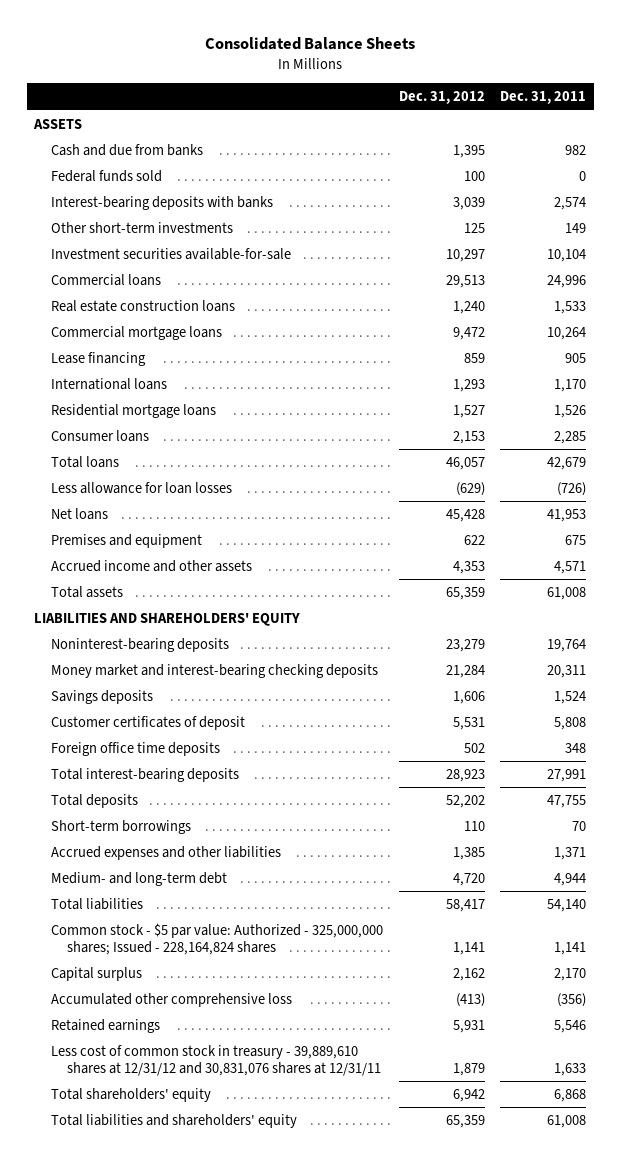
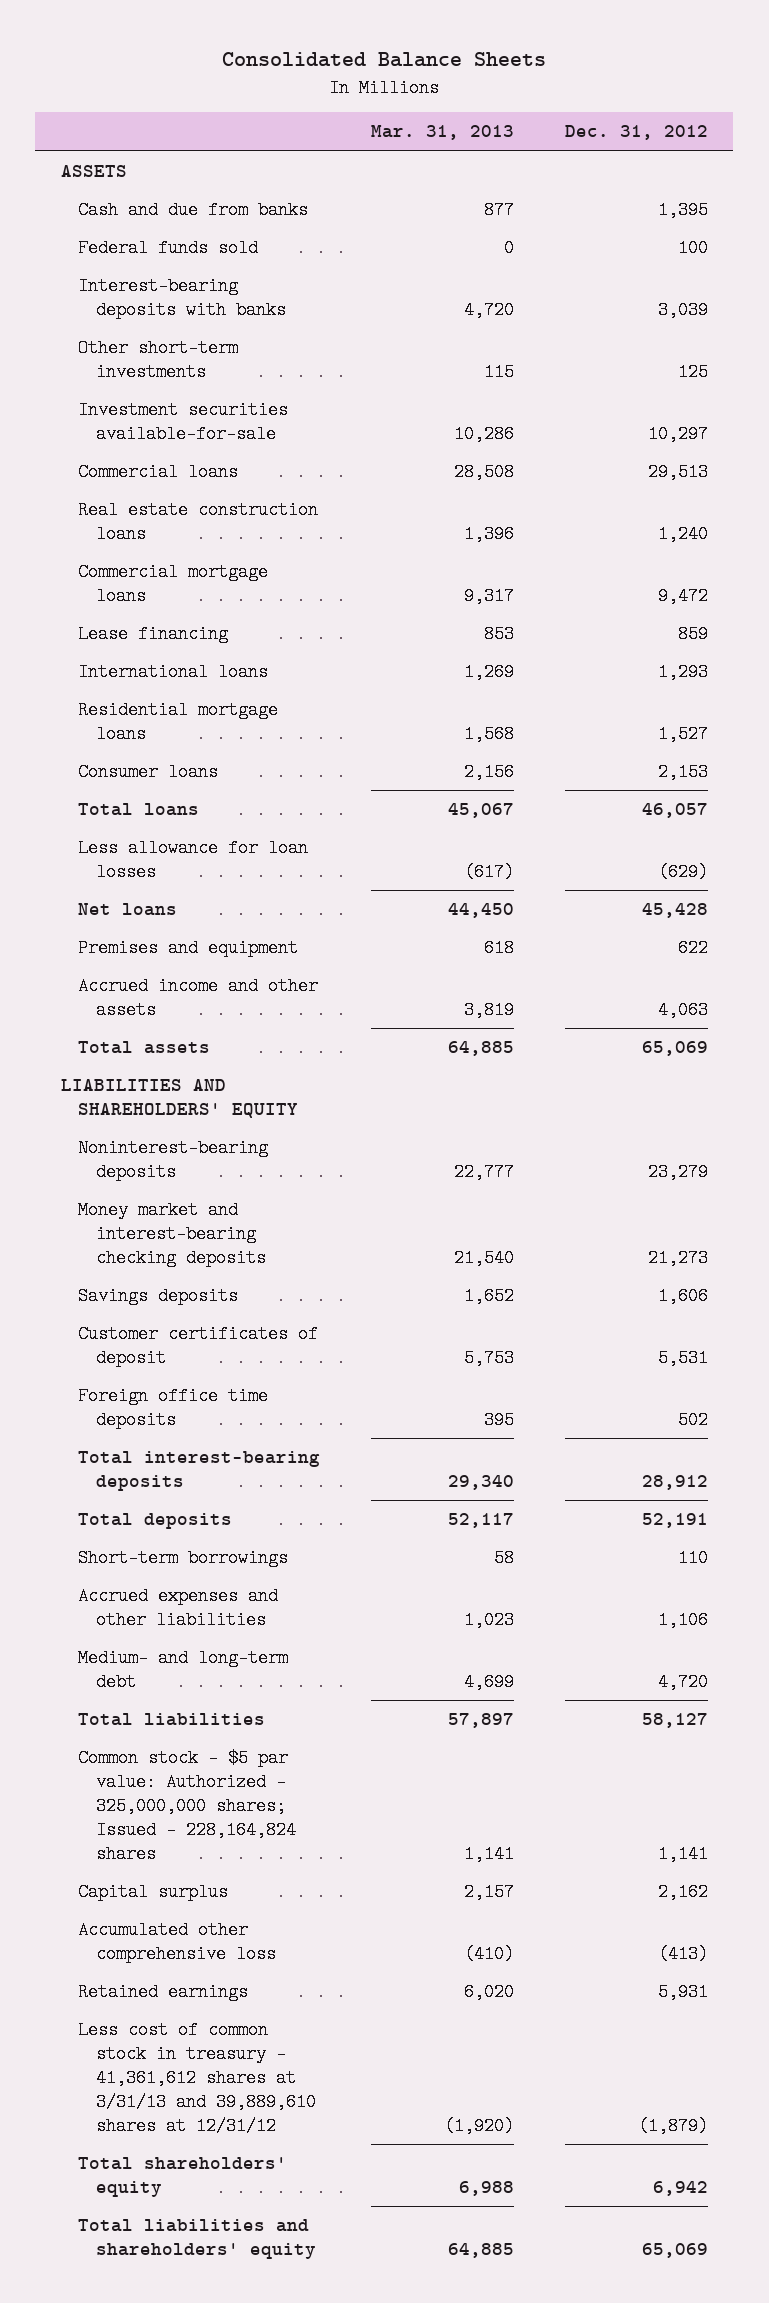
[500,91,587,105] Dec. 31, 2011 -> none
none -> [371,125,515,141] Mar. 31, 2013
[452,560,485,574] 4,353 -> [657,1001,708,1020] 4,063
[445,586,485,600] 65,359 -> [641,1041,708,1057] 65,069
[445,664,485,678] 21,284 -> [647,1249,708,1268] 21,273
[445,768,485,782] 28,923 -> [641,1475,708,1491] 28,912
[445,794,485,808] 52,202 -> [641,1513,708,1529] 52,191
[452,846,485,860] 1,385 -> [657,1611,708,1630] 1,106
[445,898,485,912] 58,417 -> [641,1713,708,1729] 58,127
[50,1044,382,1076] Less cost of common stock in treasury - 39,889,610 shares at 12/31/12 and 30,831,076 shares at 12/31/11 -> [78,2021,317,2136] Less cost of common stock in treasury - 41,361,612 shares at 3/31/13 and 39,889,610 shares at 12/31/12
[452,1062,485,1076] 1,879 -> [637,2117,708,2136] (1,879)
[445,1114,485,1128] 65,359 -> [641,2243,708,2259] 65,069

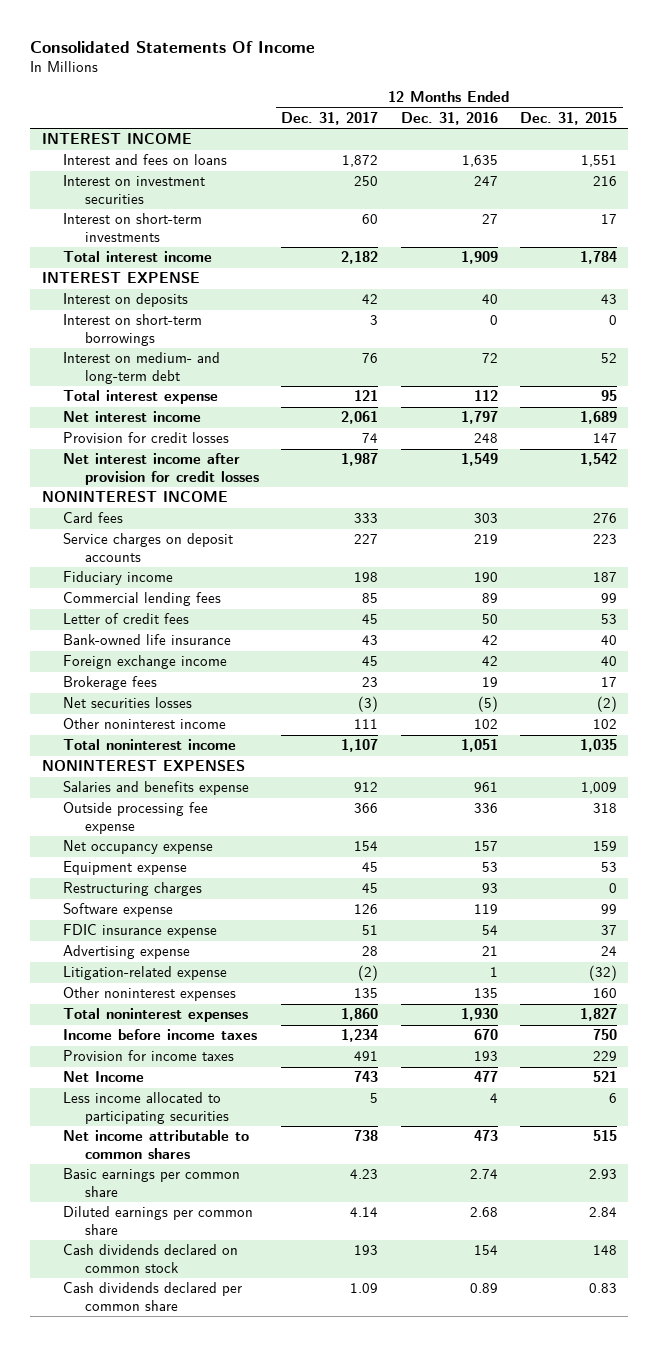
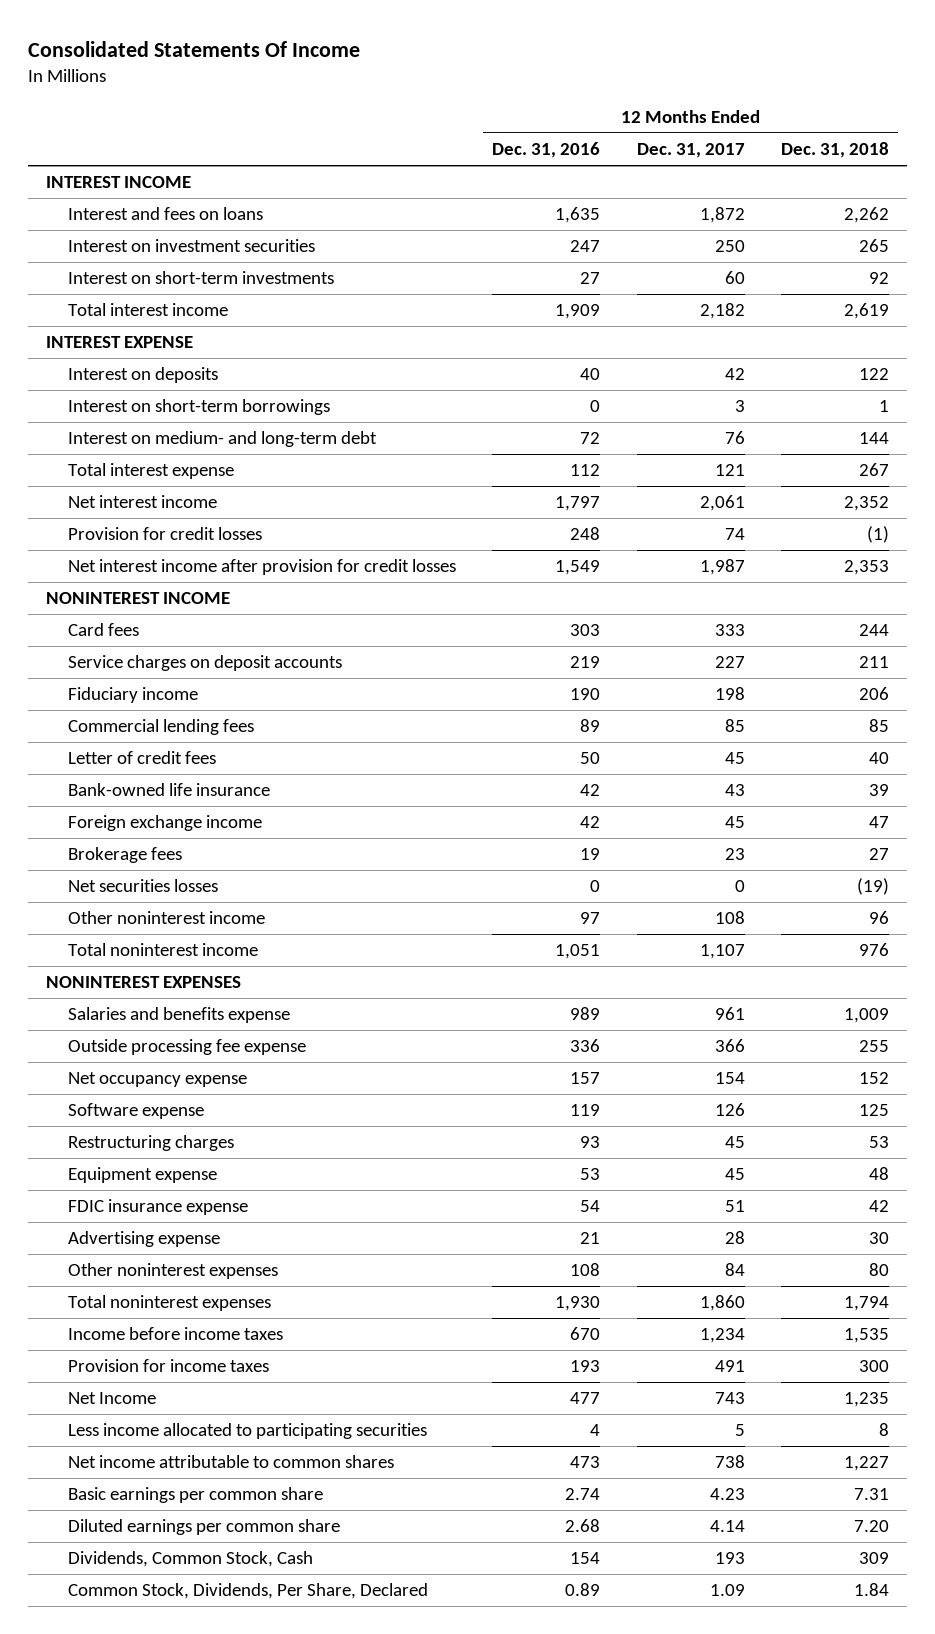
[520,112,618,126] Dec. 31, 2015 -> none
none -> [780,142,889,159] Dec. 31, 2018
[358,696,379,713] (3) -> [734,880,745,893] 0
[477,696,498,713] (5) -> [590,880,601,893] 0
[354,719,379,730] 111 -> [714,911,745,925] 108
[473,719,498,730] 102 -> [580,912,601,925] 97
[354,782,379,793] 912 -> [714,1007,745,1021] 961
[473,782,498,793] 961 -> [570,1007,601,1021] 989
[63,882,203,897] Restructuring charges -> [68,1135,235,1152] Restructuring charges
[63,861,188,876] Equipment expense -> [68,1167,218,1184] Equipment expense
[63,966,228,981] Litigation-related expense -> none
[354,988,379,999] 135 -> [724,1263,745,1277] 84
[473,988,498,999] 135 -> [570,1263,601,1277] 108
[63,1244,239,1273] Cash dividends declared on common stock -> [68,1551,314,1568] Dividends, Common Stock, Cash
[63,1282,243,1311] Cash dividends declared per common share -> [68,1583,429,1600] Common Stock, Dividends, Per Share, Declared

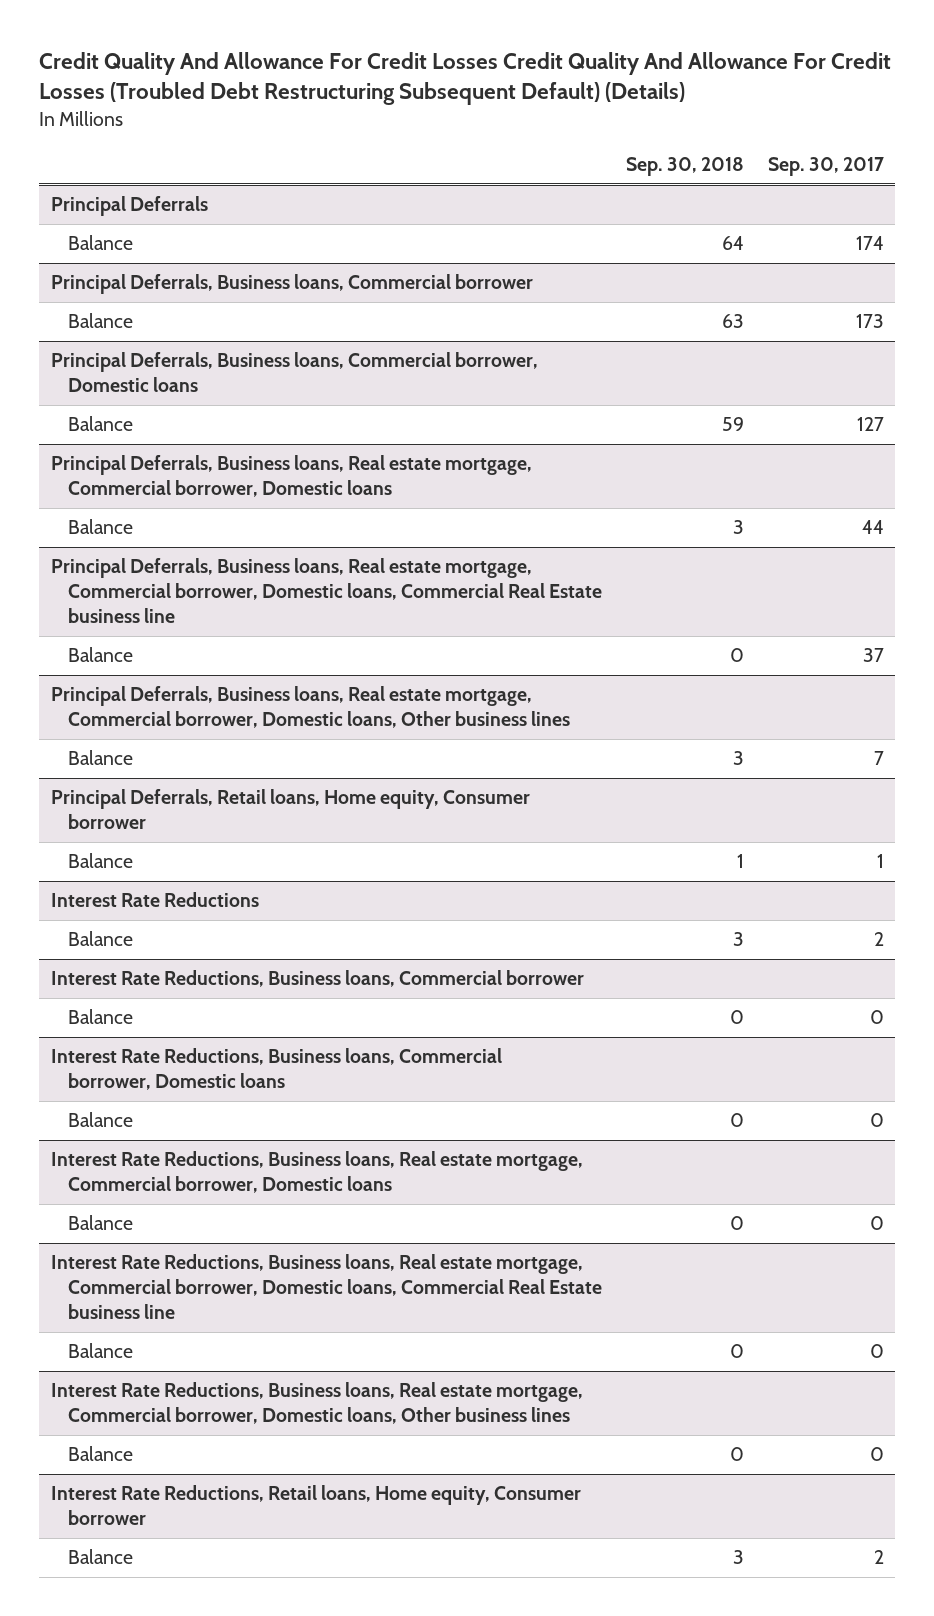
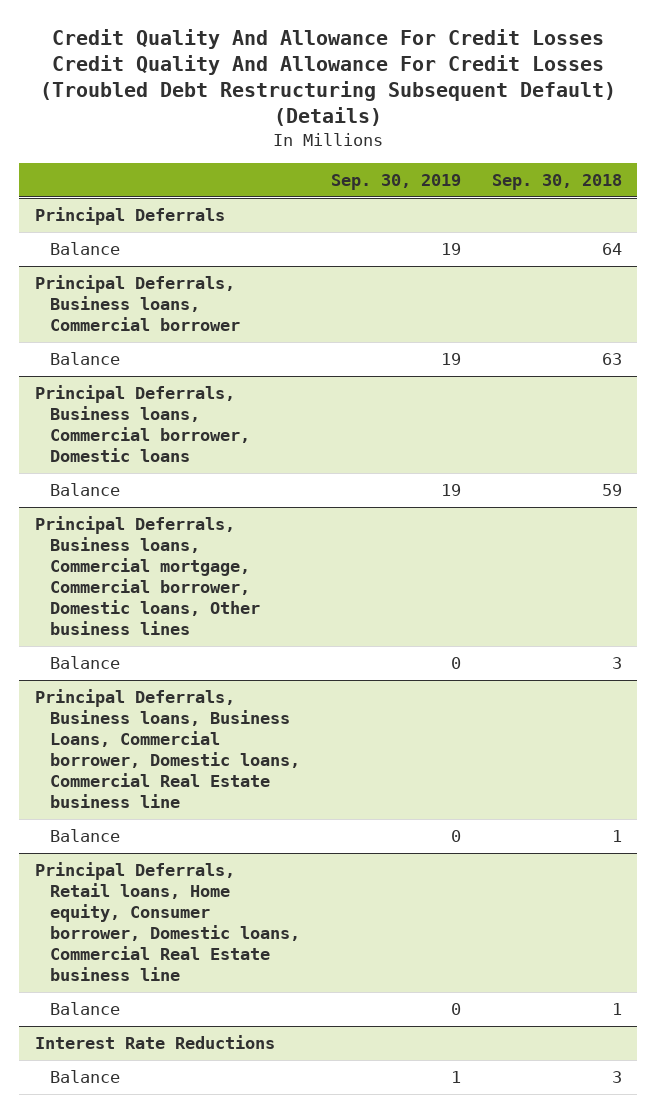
[767,157,884,177] Sep. 30, 2017 -> none
none -> [330,173,461,190] Sep. 30, 2019
[50,455,532,498] Principal Deferrals, Business loans, Real estate mortgage, Commercial borrower, Domestic loans -> none
[68,519,134,535] Balance -> none
[50,558,603,624] Principal Deferrals, Business loans, Real estate mortgage, Commercial borrower, Domestic loans, Commercial Real Estate business line -> none
[68,647,134,663] Balance -> none
[50,686,571,729] Principal Deferrals, Business loans, Real estate mortgage, Commercial borrower, Domestic loans, Other business lines -> [34,516,260,636] Principal Deferrals, Business loans, Commercial mortgage, Commercial borrower, Domestic loans, Other business lines
[50,789,530,830] Principal Deferrals, Retail loans, Home equity, Consumer borrower -> none
none -> [34,689,300,809] Principal Deferrals, Business loans, Business Loans, Commercial borrower, Domestic loans, Commercial Real Estate business line
none -> [34,862,300,982] Principal Deferrals, Retail loans, Home equity, Consumer borrower, Domestic loans, Commercial Real Estate business line
none -> [49,1002,120,1016] Balance
[50,970,584,988] Interest Rate Reductions, Business loans, Commercial borrower -> none
[68,1009,134,1025] Balance -> none
[50,1048,502,1091] Interest Rate Reductions, Business loans, Commercial borrower, Domestic loans -> none
[68,1112,134,1128] Balance -> none
[50,1151,583,1194] Interest Rate Reductions, Business loans, Real estate mortgage, Commercial borrower, Domestic loans -> none
[68,1215,134,1231] Balance -> none
[50,1254,603,1320] Interest Rate Reductions, Business loans, Real estate mortgage, Commercial borrower, Domestic loans, Commercial Real Estate business line -> none
[68,1343,134,1359] Balance -> none
[50,1382,583,1425] Interest Rate Reductions, Business loans, Real estate mortgage, Commercial borrower, Domestic loans, Other business lines -> none
[68,1446,134,1462] Balance -> none
[50,1485,581,1526] Interest Rate Reductions, Retail loans, Home equity, Consumer borrower -> none
[68,1549,134,1565] Balance -> none

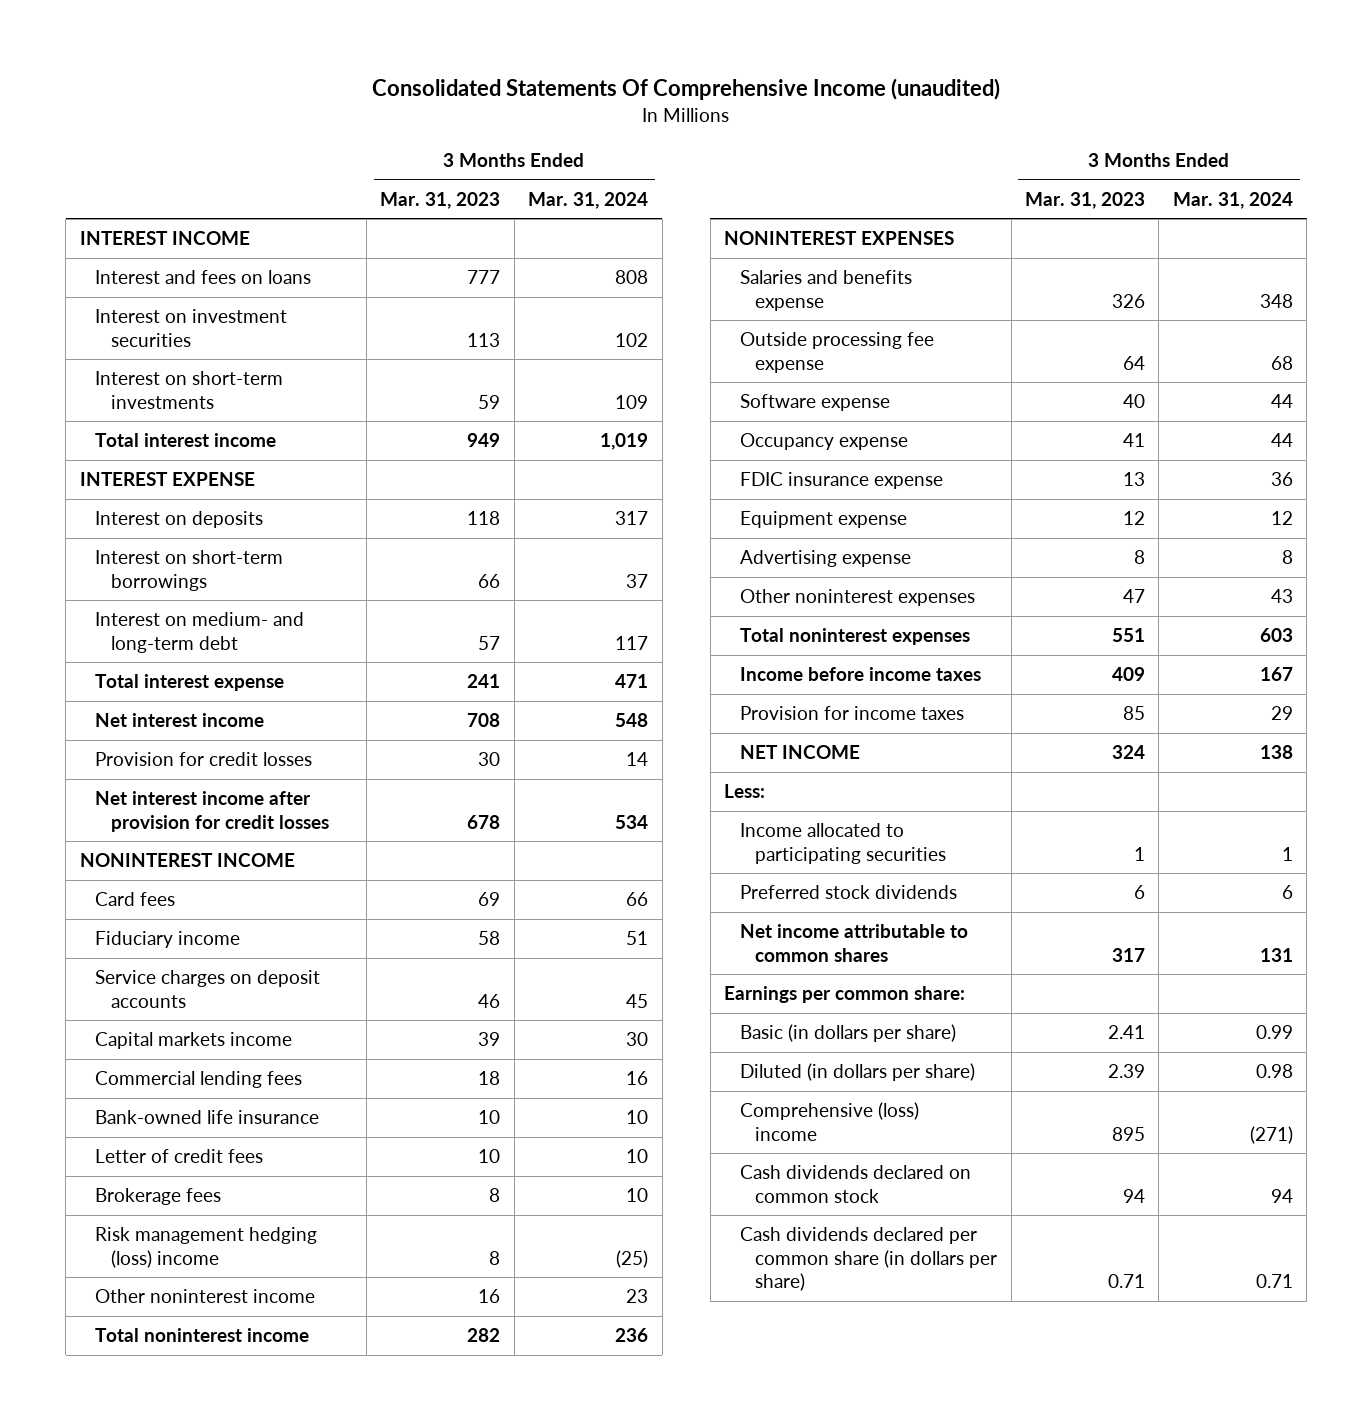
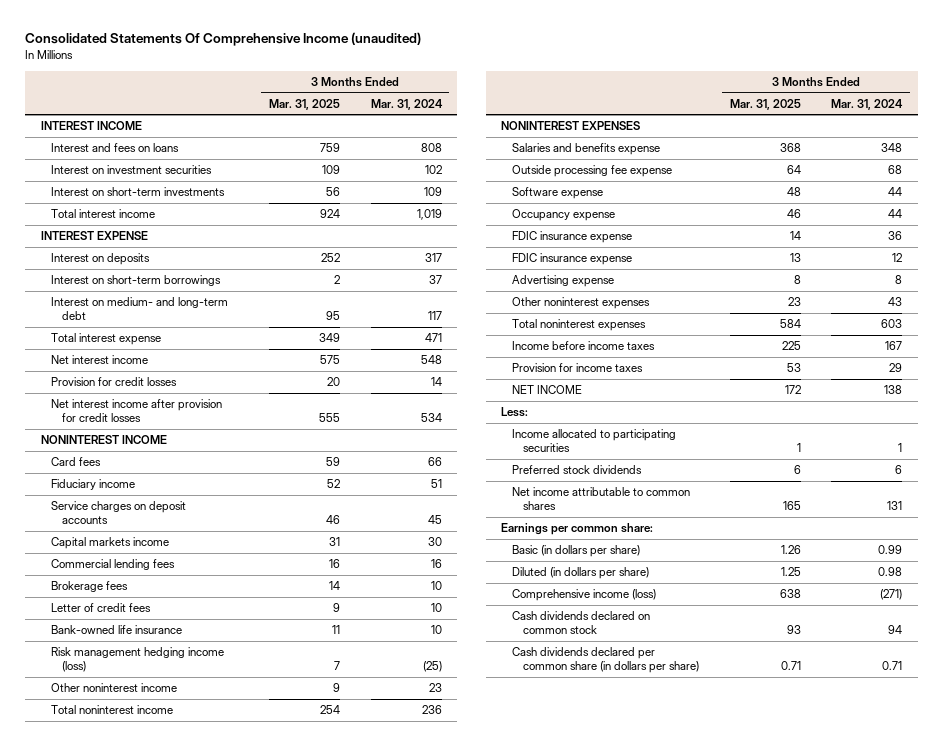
[380,191,501,209] Mar. 31, 2023 -> none
none -> [268,98,340,110] Mar. 31, 2025
[95,1149,264,1164] Letter of credit fees -> [51,603,152,613] Letter of credit fees
[95,1110,320,1125] Bank-owned life insurance -> [51,625,183,635] Bank-owned life insurance
[95,1227,318,1268] Risk management hedging (loss) income -> [51,647,225,673] Risk management hedging income (loss)
[739,511,907,529] Equipment expense -> [512,253,633,266] FDIC insurance expense
[739,1102,919,1141] Comprehensive (loss) income -> [512,589,657,602] Comprehensive income (loss)

